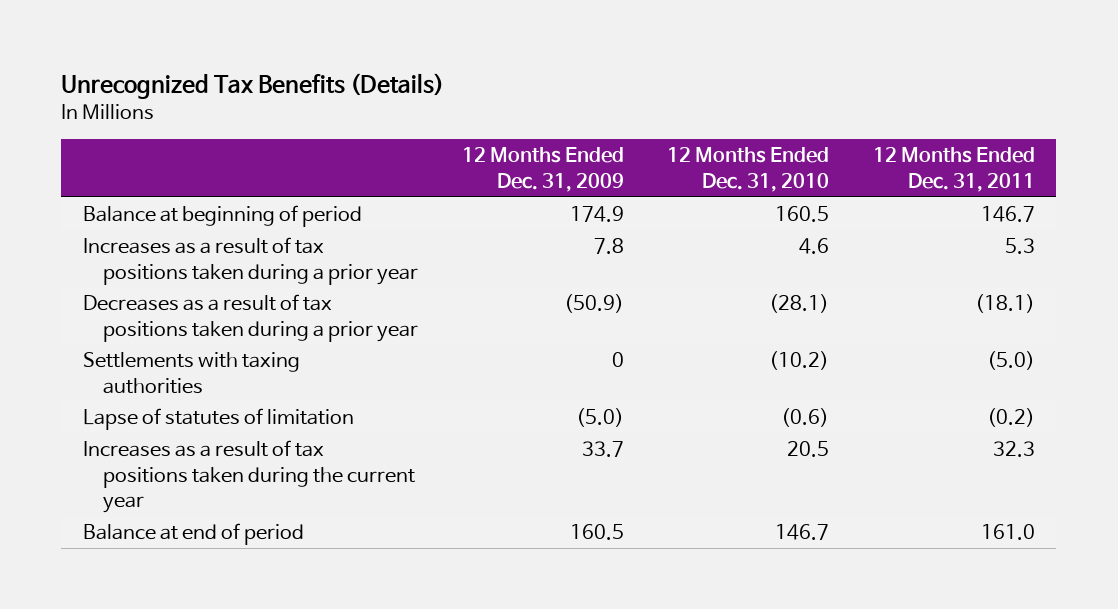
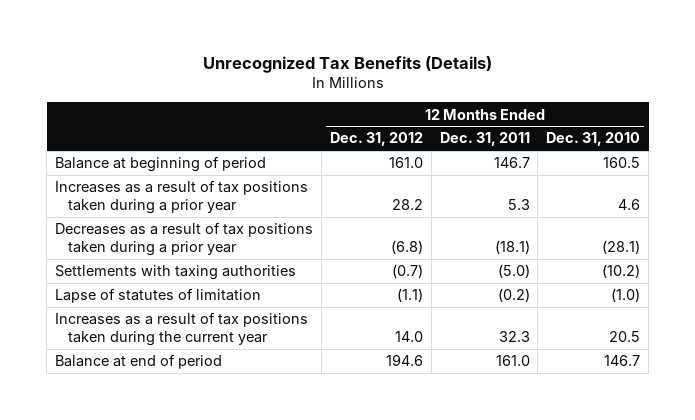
[461,147,624,192] 12 Months Ended Dec. 31, 2009 -> none
none -> [329,132,423,147] Dec. 31, 2012
[781,408,830,428] (0.6) -> [611,288,641,303] (1.0)

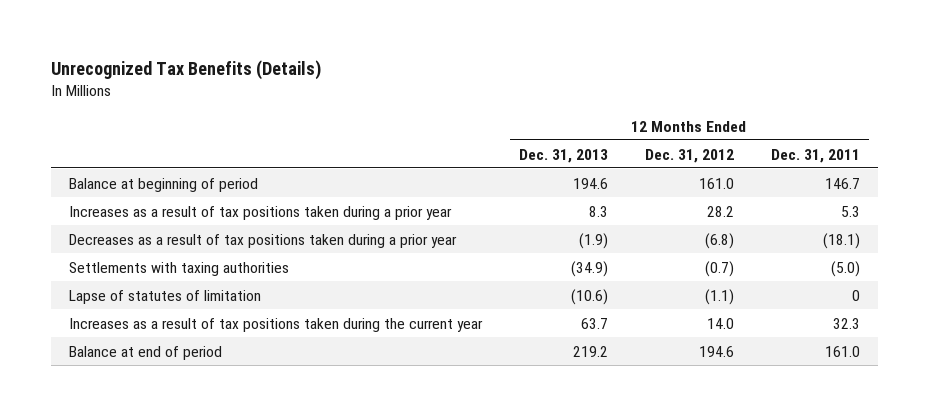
[546,132,641,147] Dec. 31, 2010 -> none
none -> [519,148,609,163] Dec. 31, 2013
[497,288,530,303] (0.2) -> [851,289,860,301] 0

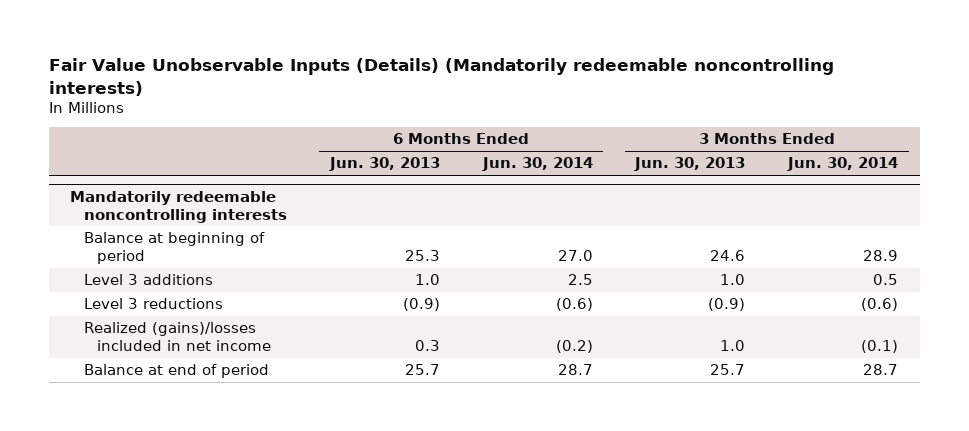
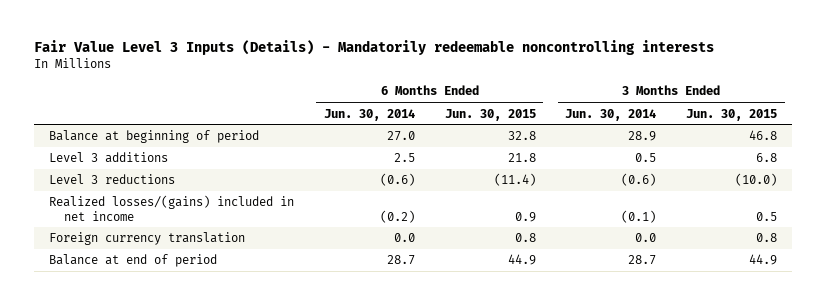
[49,58,835,96] Fair Value Unobservable Inputs (Details) (Mandatorily redeemable noncontrolling interests) -> [33,40,714,56] Fair Value Level 3 Inputs (Details) - Mandatorily redeemable noncontrolling interests
[328,157,440,172] Jun. 30, 2013 -> none
[634,157,746,172] Jun. 30, 2013 -> none
none -> [444,108,536,121] Jun. 30, 2015
none -> [686,108,778,121] Jun. 30, 2015
[70,191,287,223] Mandatorily redeemable noncontrolling interests -> none
[83,322,272,351] Realized (gains)/losses included in net income -> [48,195,294,221] Realized losses/(gains) included in net income
none -> [48,232,245,246] Foreign currency translation

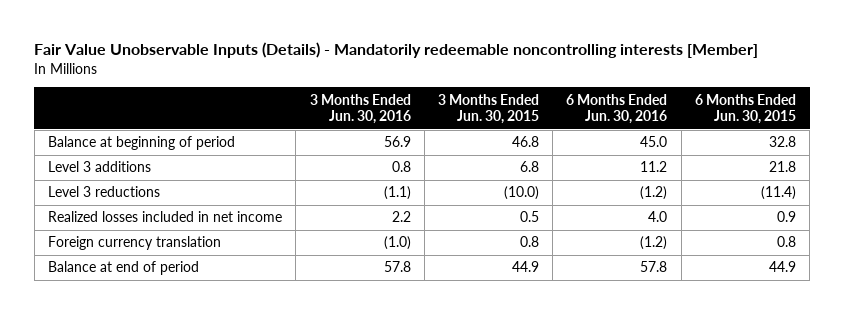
[33,40,714,56] Fair Value Level 3 Inputs (Details) - Mandatorily redeemable noncontrolling interests -> [34,42,759,59] Fair Value Unobservable Inputs (Details) - Mandatorily redeemable noncontrolling interests [Member]
[323,108,415,121] Jun. 30, 2014 -> none
[565,108,657,121] Jun. 30, 2014 -> none
none -> [309,93,411,125] 3 Months Ended Jun. 30, 2016
none -> [566,93,668,125] 6 Months Ended Jun. 30, 2016
[48,195,294,221] Realized losses/(gains) included in net income -> [48,211,283,223] Realized losses included in net income

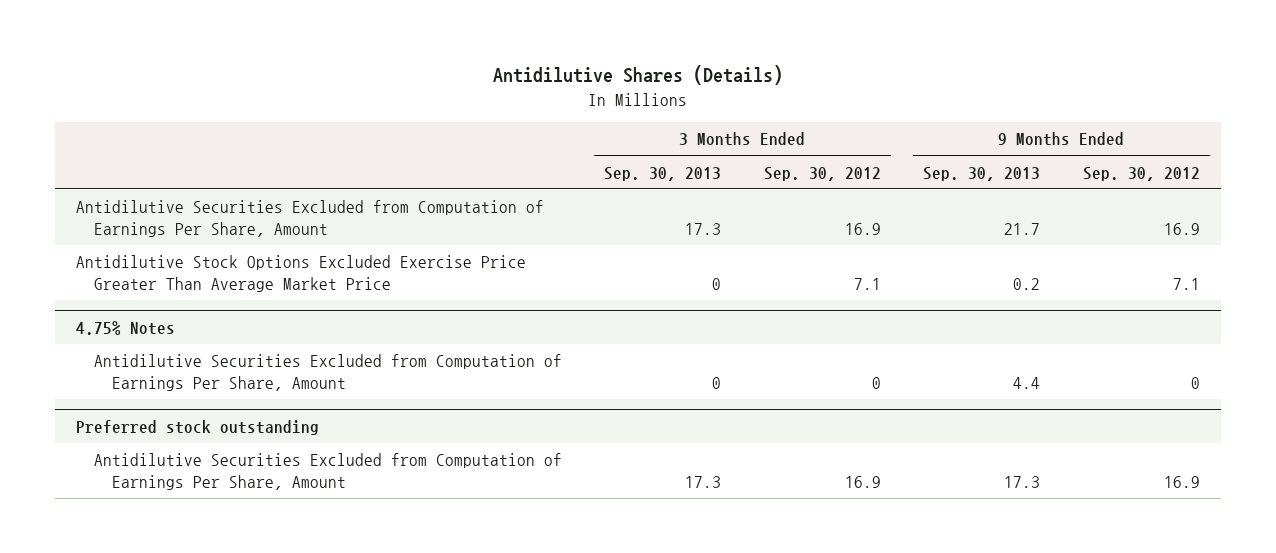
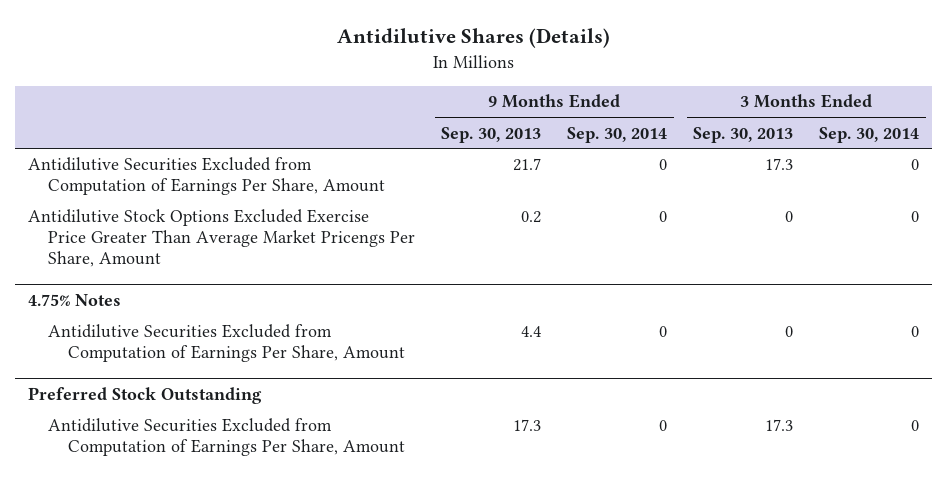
[763,166,881,181] Sep. 30, 2012 -> none
[1082,166,1200,181] Sep. 30, 2012 -> none
none -> [567,126,668,143] Sep. 30, 2014
none -> [819,126,920,143] Sep. 30, 2014
[75,255,526,292] Antidilutive Stock Options Excluded Exercise Price Greater Than Average Market Price -> [28,209,416,268] Antidilutive Stock Options Excluded Exercise Price Greater Than Average Market Pricengs Per Share, Amount
[75,419,319,435] Preferred stock outstanding -> [28,386,263,404] Preferred Stock Outstanding

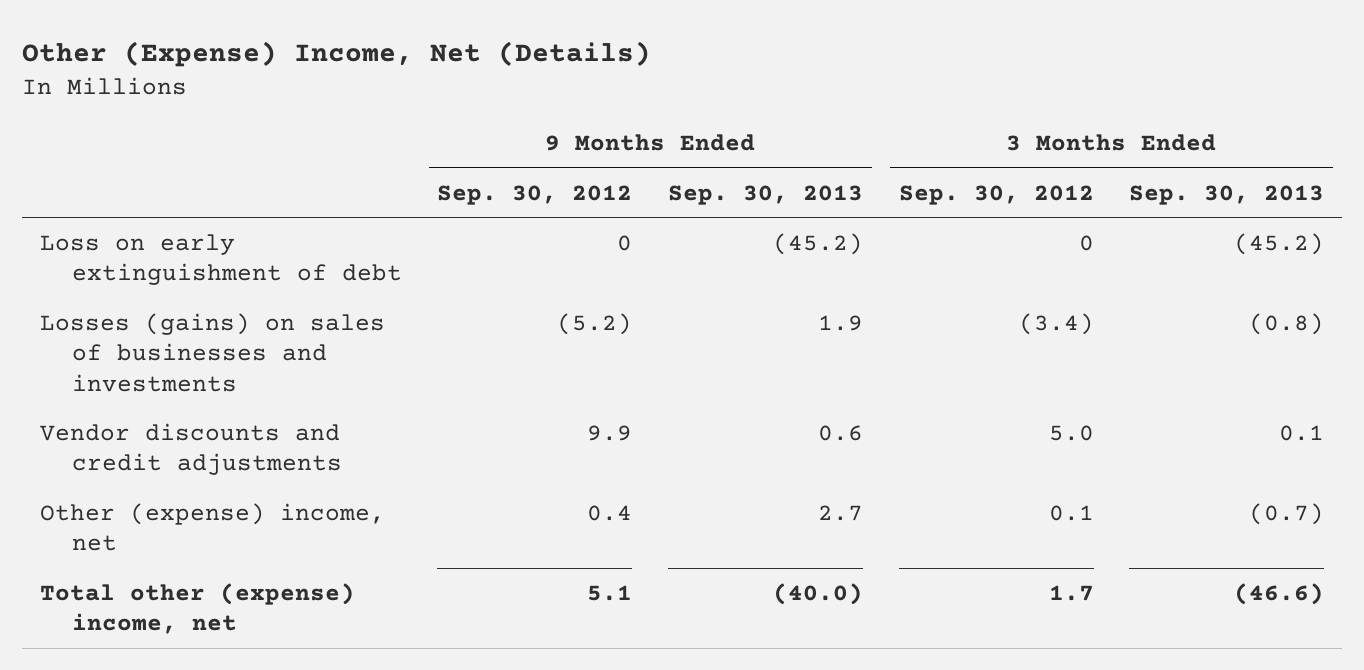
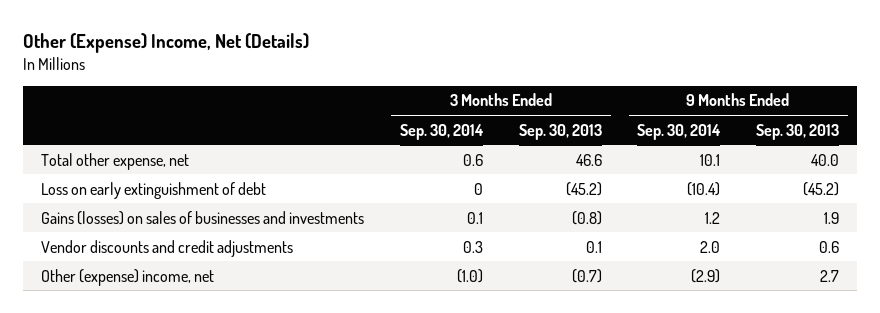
[437,184,633,205] Sep. 30, 2012 -> none
[898,184,1094,205] Sep. 30, 2012 -> none
none -> [399,123,484,140] Sep. 30, 2014
none -> [637,123,722,140] Sep. 30, 2014
none -> [41,152,190,170] Total other expense, net
[40,312,386,392] Losses (gains) on sales of businesses and investments -> [41,210,365,225] Gains (losses) on sales of businesses and investments
[40,582,356,635] Total other (expense) income, net -> none

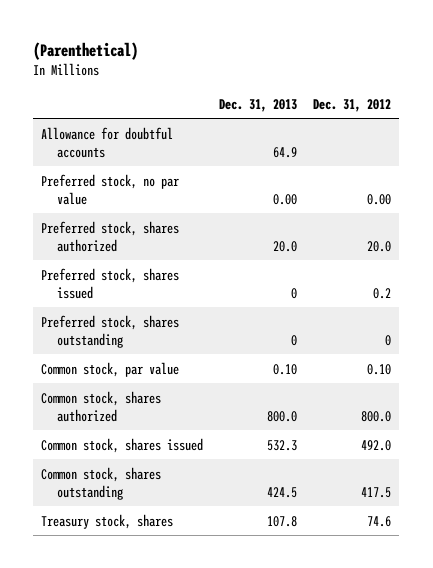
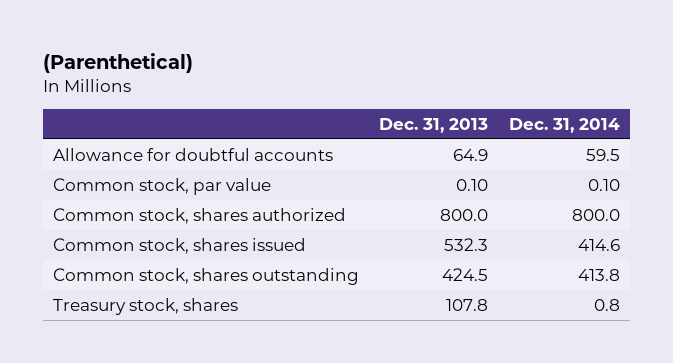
[313,98,392,112] Dec. 31, 2012 -> none
none -> [508,117,620,133] Dec. 31, 2014
[41,173,180,205] Preferred stock, no par value -> none
[41,220,180,252] Preferred stock, shares authorized -> none
[41,267,180,299] Preferred stock, shares issued -> none
[41,314,180,348] Preferred stock, shares outstanding -> none

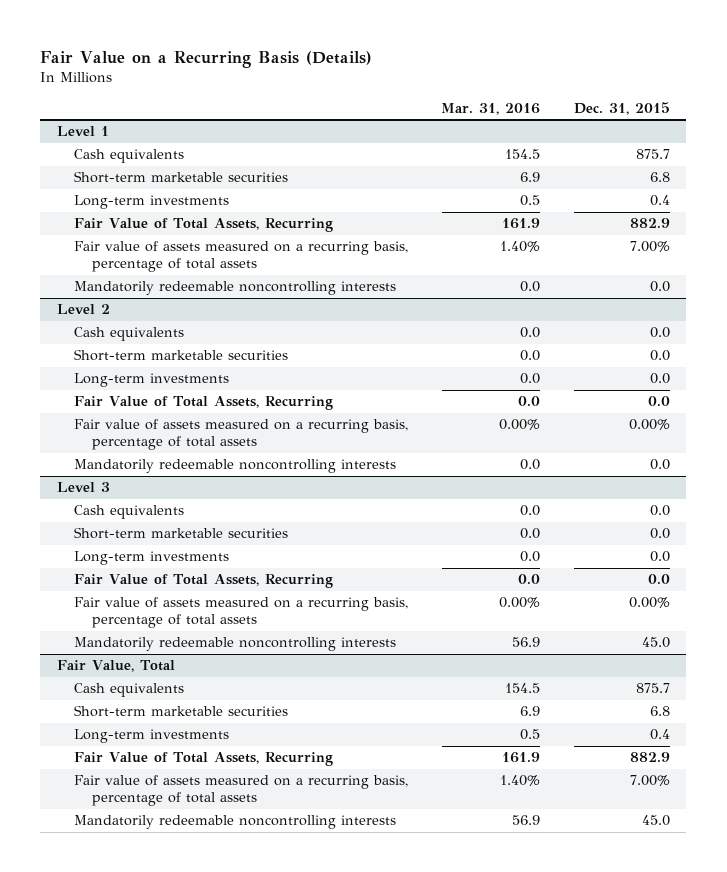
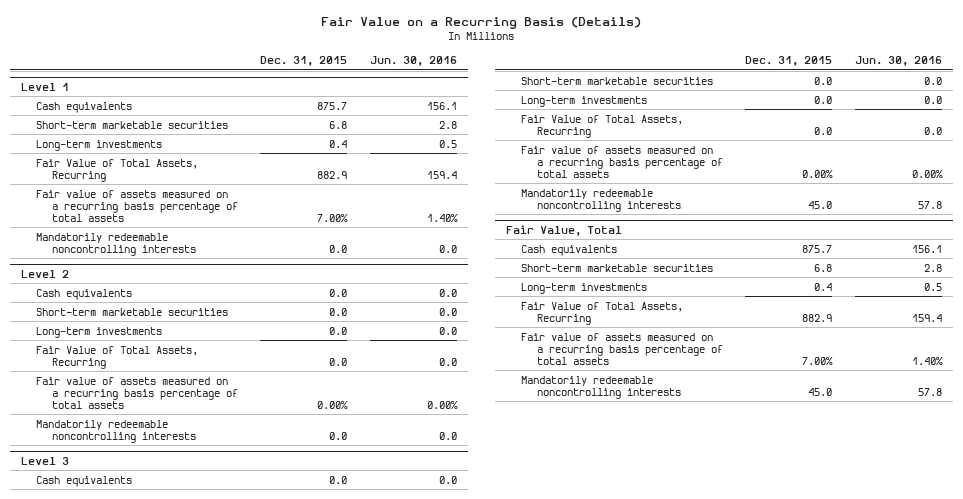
[441,102,541,115] Mar. 31, 2016 -> none
none -> [369,56,457,67] Jun. 30, 2016
[74,241,409,273] Fair value of assets measured on a recurring basis, percentage of total assets -> [36,189,238,222] Fair value of assets measured on a recurring basis percentage of total assets
[74,419,409,451] Fair value of assets measured on a recurring basis, percentage of total assets -> [36,376,238,409] Fair value of assets measured on a recurring basis percentage of total assets
[74,597,409,629] Fair value of assets measured on a recurring basis, percentage of total assets -> [521,145,723,178] Fair value of assets measured on a recurring basis percentage of total assets
[74,775,409,807] Fair value of assets measured on a recurring basis, percentage of total assets -> [521,332,723,365] Fair value of assets measured on a recurring basis percentage of total assets

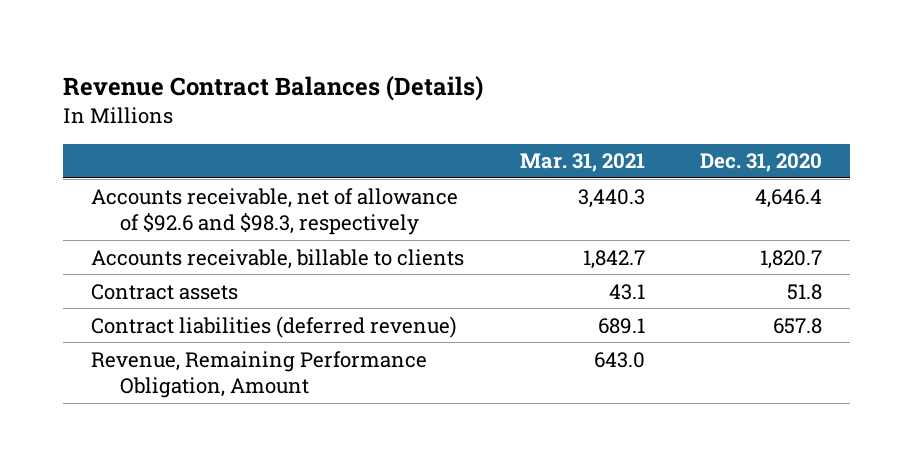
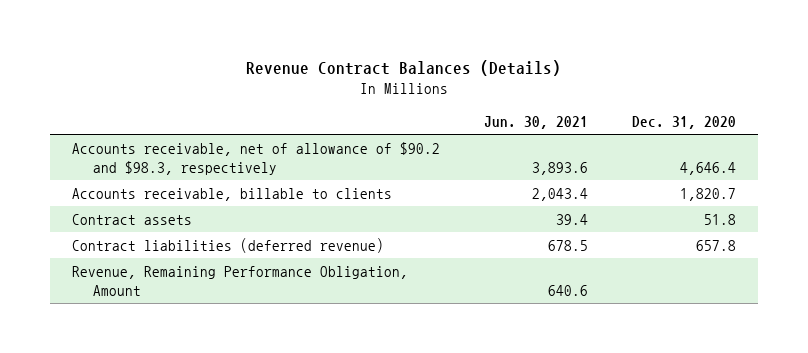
[519,153,645,173] Mar. 31, 2021 -> none
none -> [483,115,588,129] Jun. 30, 2021
[90,187,458,236] Accounts receivable, net of allowance of $92.6 and $98.3, respectively -> [72,141,441,176] Accounts receivable, net of allowance of $90.2 and $98.3, respectively

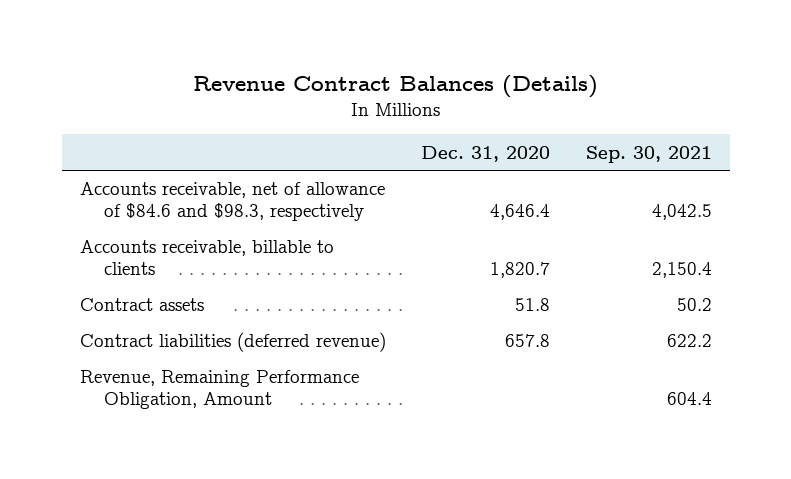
[483,115,588,129] Jun. 30, 2021 -> none
none -> [585,145,712,163] Sep. 30, 2021
[72,141,441,176] Accounts receivable, net of allowance of $90.2 and $98.3, respectively -> [79,182,385,221] Accounts receivable, net of allowance of $84.6 and $98.3, respectively

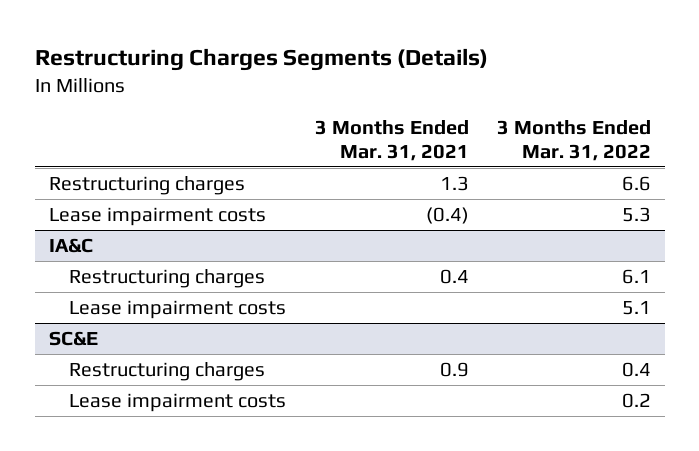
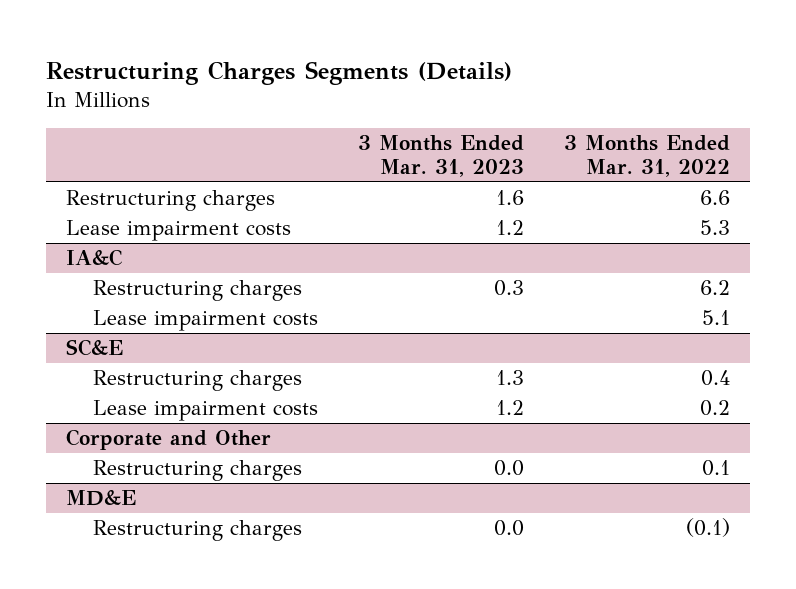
[314,120,469,161] 3 Months Ended Mar. 31, 2021 -> none
none -> [358,135,525,178] 3 Months Ended Mar. 31, 2023
[621,269,651,285] 6.1 -> [700,280,731,296] 6.2
none -> [66,429,272,451] Corporate and Other
none -> [93,460,303,482] Restructuring charges
none -> [66,490,137,507] MD&E
none -> [93,520,303,542] Restructuring charges

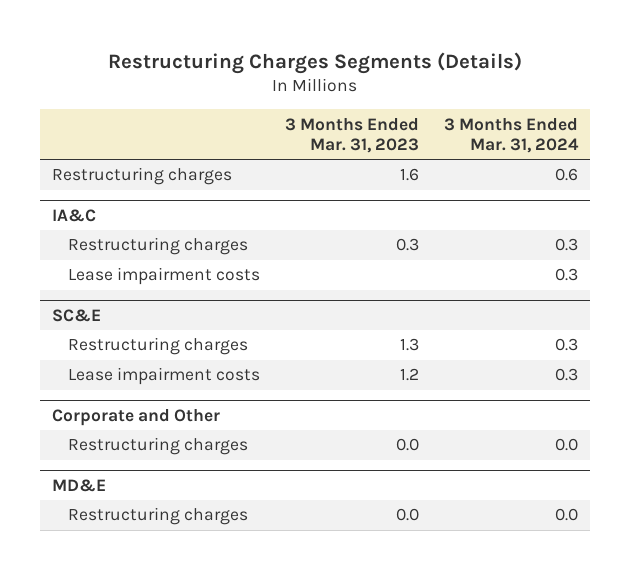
[564,135,731,178] 3 Months Ended Mar. 31, 2022 -> none
none -> [443,117,579,154] 3 Months Ended Mar. 31, 2024
[66,220,292,242] Lease impairment costs -> none

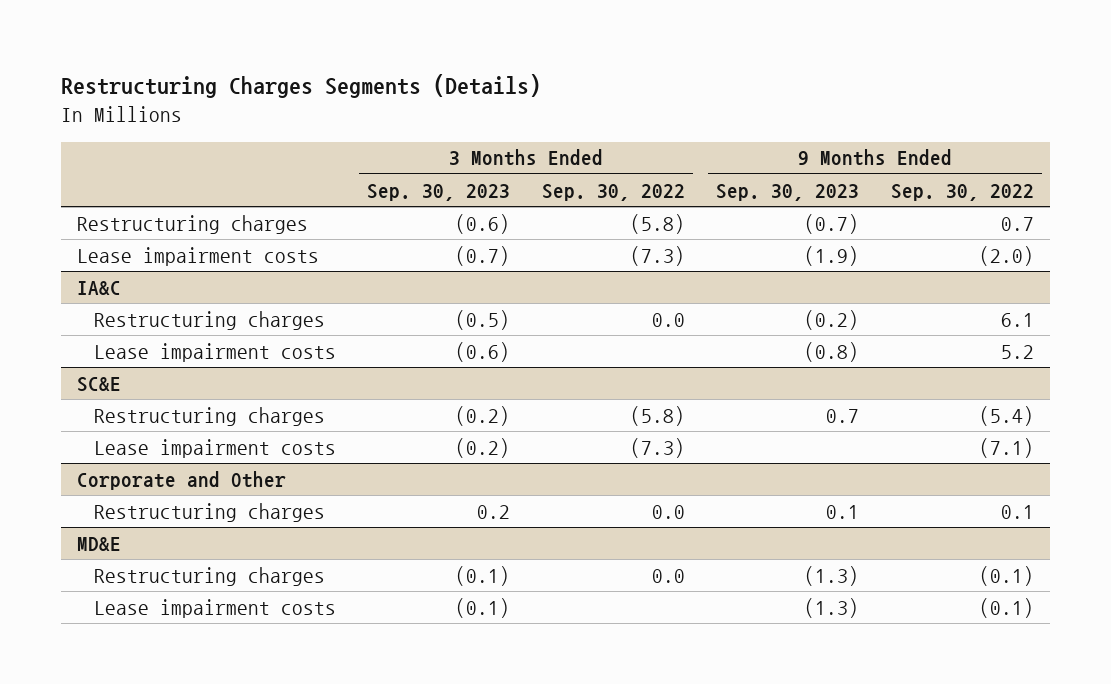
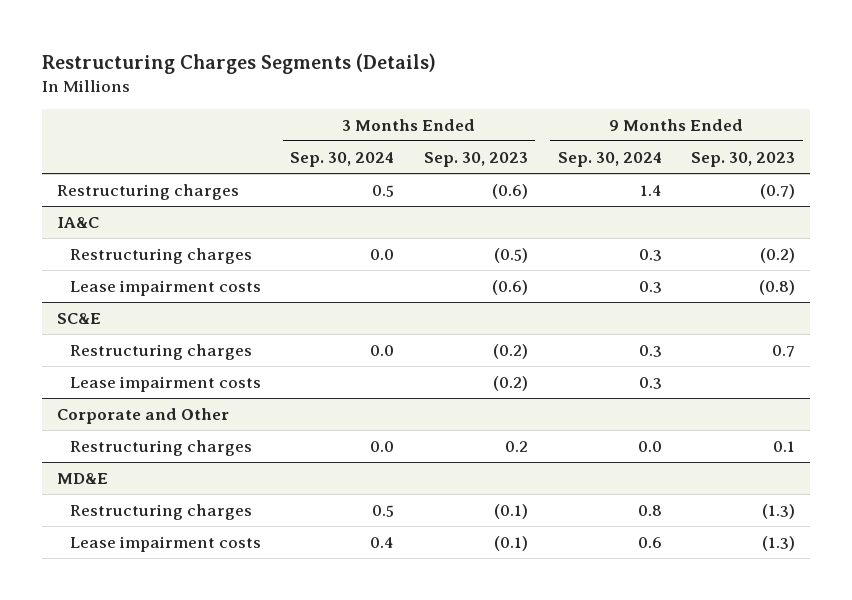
[541,183,685,201] Sep. 30, 2022 -> none
[890,183,1034,201] Sep. 30, 2022 -> none
none -> [290,151,395,167] Sep. 30, 2024
none -> [557,151,662,167] Sep. 30, 2024
[76,246,319,266] Lease impairment costs -> none

